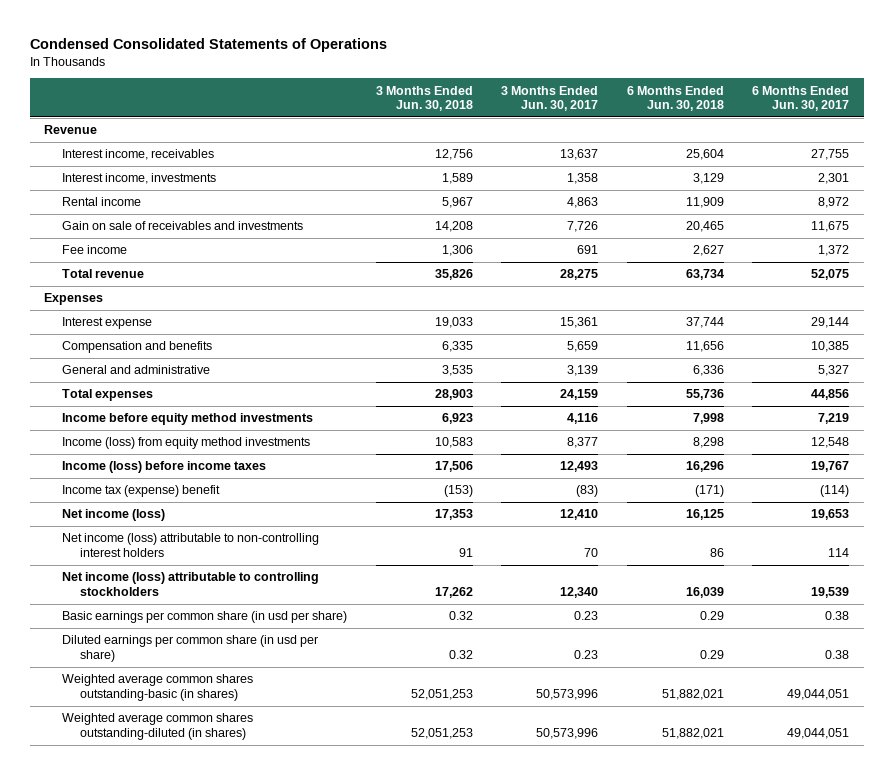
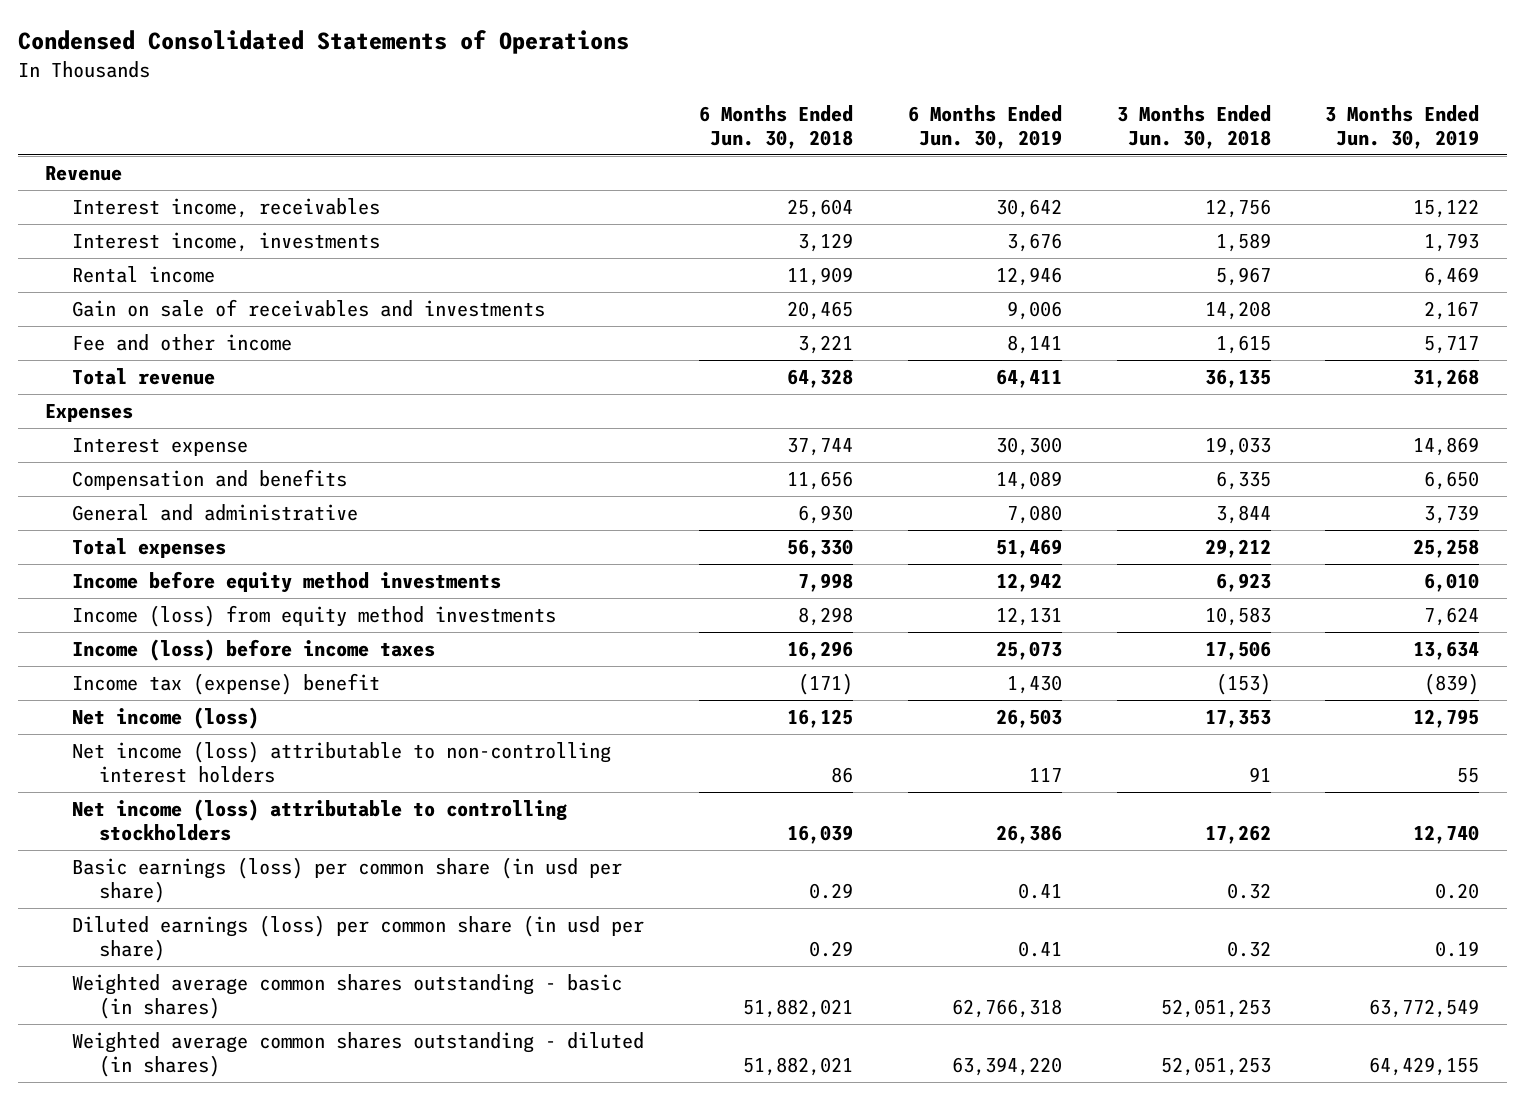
[501,85,599,112] 3 Months Ended Jun. 30, 2017 -> none
[752,85,850,112] 6 Months Ended Jun. 30, 2017 -> none
none -> [907,104,1062,149] 6 Months Ended Jun. 30, 2019
none -> [1325,104,1480,149] 3 Months Ended Jun. 30, 2019
[62,245,128,255] Fee income -> [72,334,293,352] Fee and other income
[441,245,473,257] 1,306 -> [1215,335,1271,355] 1,615
[692,245,724,257] 2,627 -> [798,335,854,355] 3,221
[434,269,473,281] 35,826 -> [1204,369,1271,389] 36,135
[685,269,724,281] 63,734 -> [787,369,854,389] 64,328
[441,365,473,377] 3,535 -> [1215,505,1271,525] 3,844
[692,365,724,377] 6,336 -> [798,505,854,525] 6,930
[434,389,473,401] 28,903 -> [1204,539,1271,559] 29,212
[685,389,724,401] 55,736 -> [787,539,854,559] 56,330
[62,611,348,624] Basic earnings per common share (in usd per share) -> [72,857,623,903] Basic earnings (loss) per common share (in usd per share)
[62,635,319,662] Diluted earnings per common share (in usd per share) -> [72,915,645,961] Diluted earnings (loss) per common share (in usd per share)
[62,674,254,701] Weighted average common shares outstanding-basic (in shares) -> [72,974,623,1019] Weighted average common shares outstanding - basic (in shares)
[62,713,254,740] Weighted average common shares outstanding-diluted (in shares) -> [72,1032,645,1077] Weighted average common shares outstanding - diluted (in shares)

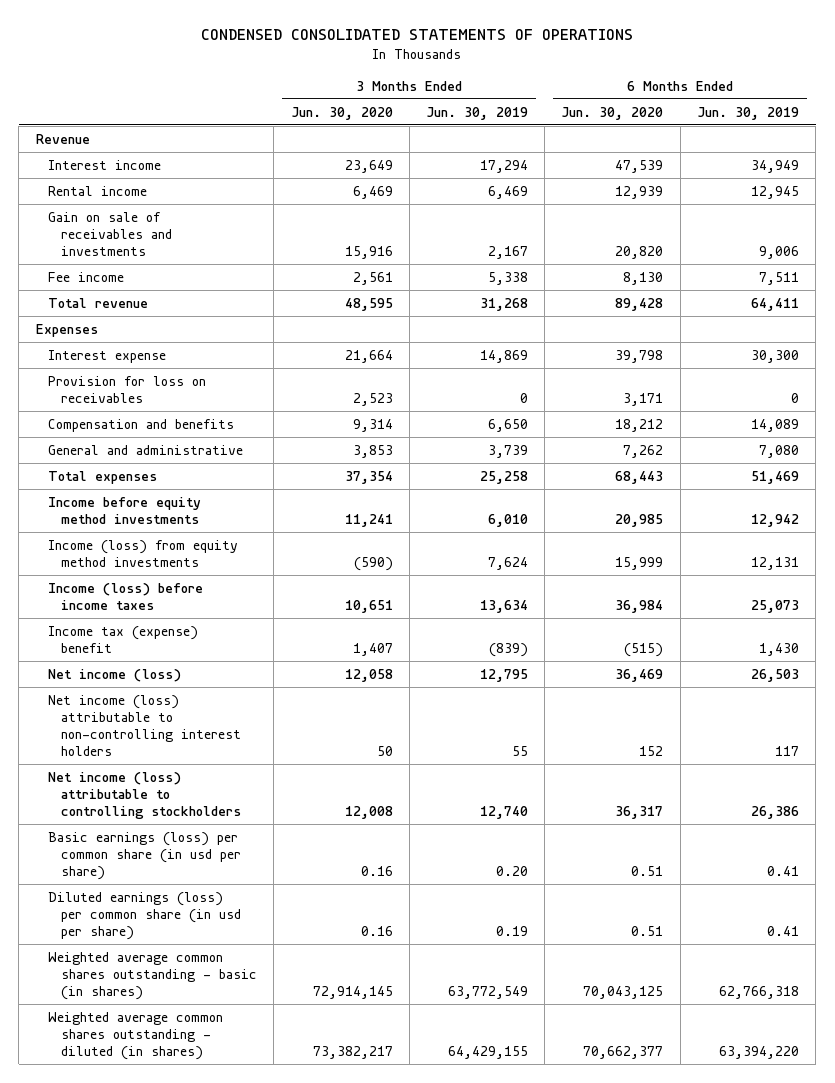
[17,30,629,55] Condensed Consolidated Statements of Operations -> [201,29,634,41] CONDENSED CONSOLIDATED STATEMENTS OF OPERATIONS
[699,104,854,149] 6 Months Ended Jun. 30, 2018 -> none
[1116,104,1271,149] 3 Months Ended Jun. 30, 2018 -> none
none -> [290,106,393,120] Jun. 30, 2020
none -> [561,106,664,120] Jun. 30, 2020
[72,232,381,253] Interest income, investments -> none
[72,198,381,219] Interest income, receivables -> [48,159,162,170] Interest income
[995,199,1062,219] 30,642 -> [750,159,799,173] 34,949
[1413,199,1480,219] 15,122 -> [479,159,528,173] 17,294
[995,267,1062,287] 12,946 -> [750,185,799,199] 12,945
[72,334,293,352] Fee and other income -> [48,271,125,282] Fee income
[1006,335,1062,355] 8,141 -> [758,271,799,285] 7,511
[1424,336,1480,355] 5,717 -> [487,271,528,285] 5,338
none -> [48,375,207,403] Provision for loss on receivables

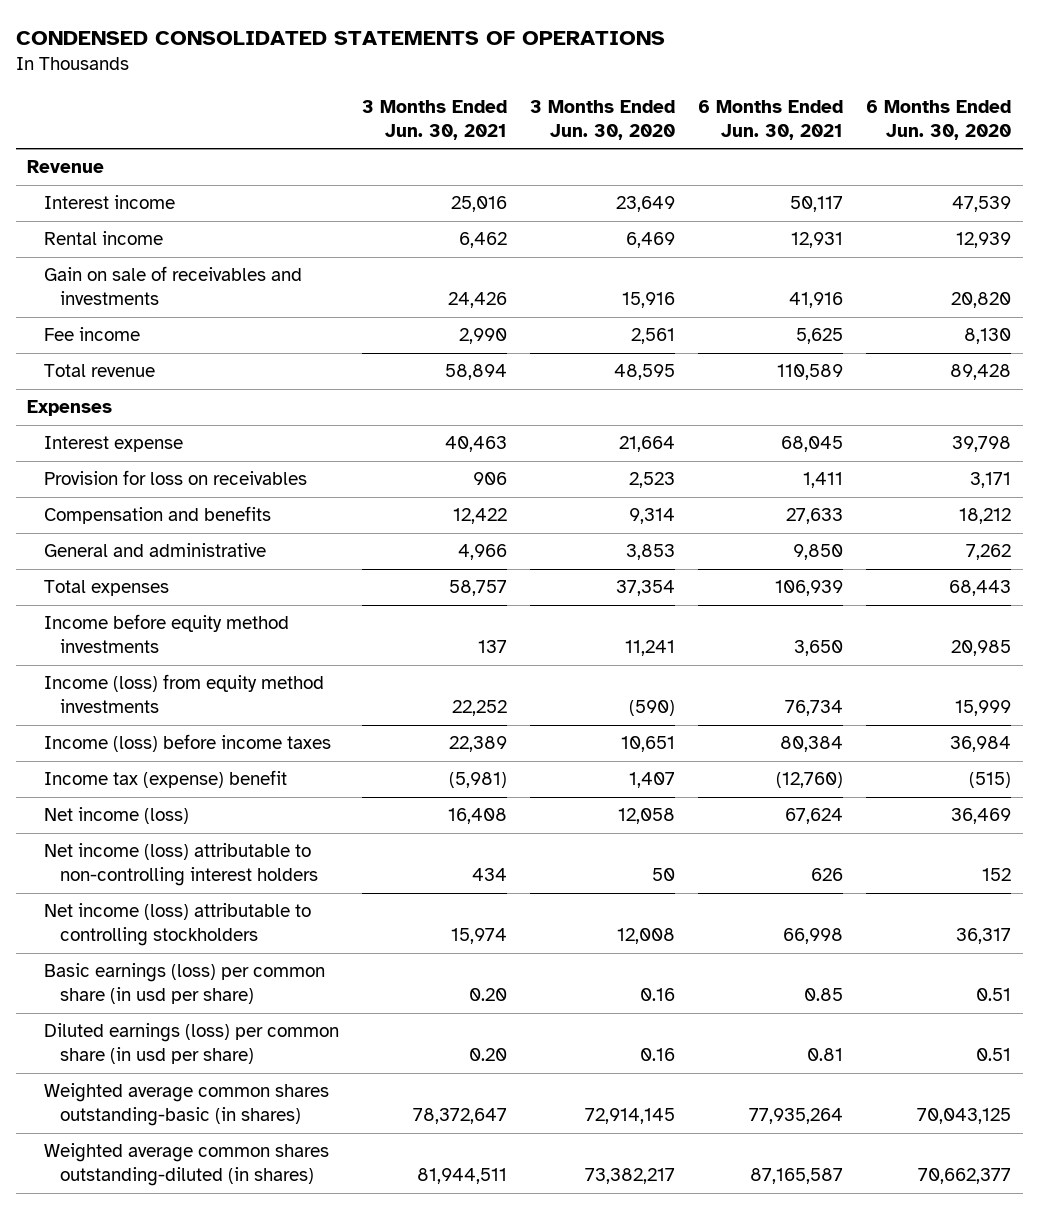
[425,106,528,120] Jun. 30, 2019 -> none
[696,106,799,120] Jun. 30, 2019 -> none
none -> [361,99,507,140] 3 Months Ended Jun. 30, 2021
none -> [698,99,844,140] 6 Months Ended Jun. 30, 2021
[48,951,258,1000] Weighted average common shares outstanding - basic (in shares) -> [43,1083,329,1127] Weighted average common shares outstanding-basic (in shares)
[48,1011,224,1060] Weighted average common shares outstanding - diluted (in shares) -> [43,1143,329,1187] Weighted average common shares outstanding-diluted (in shares)

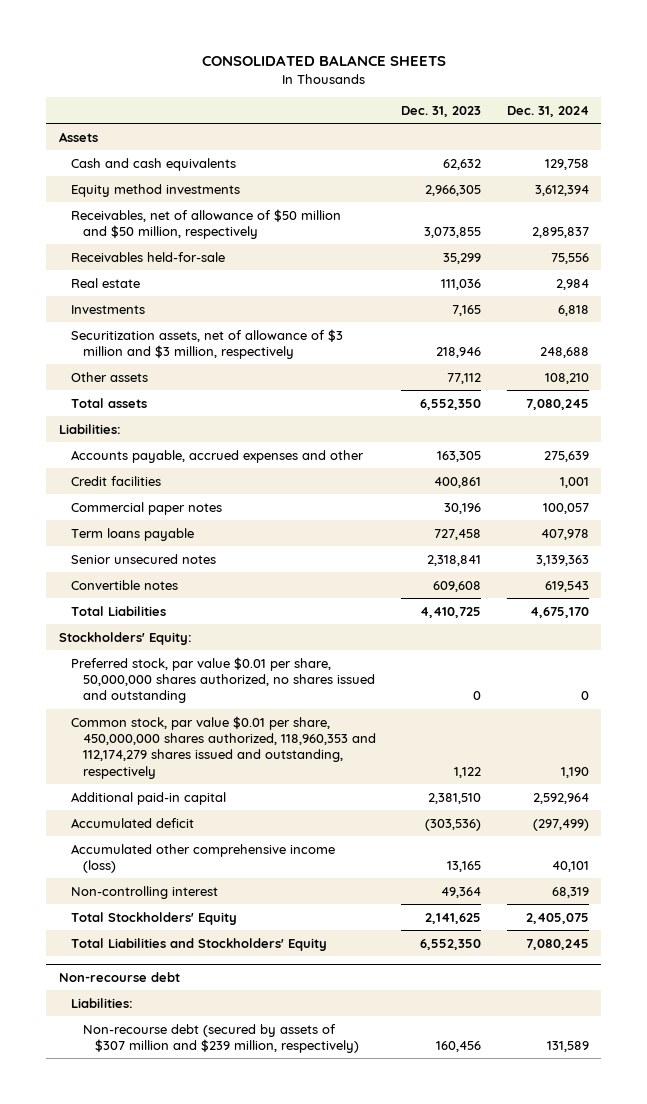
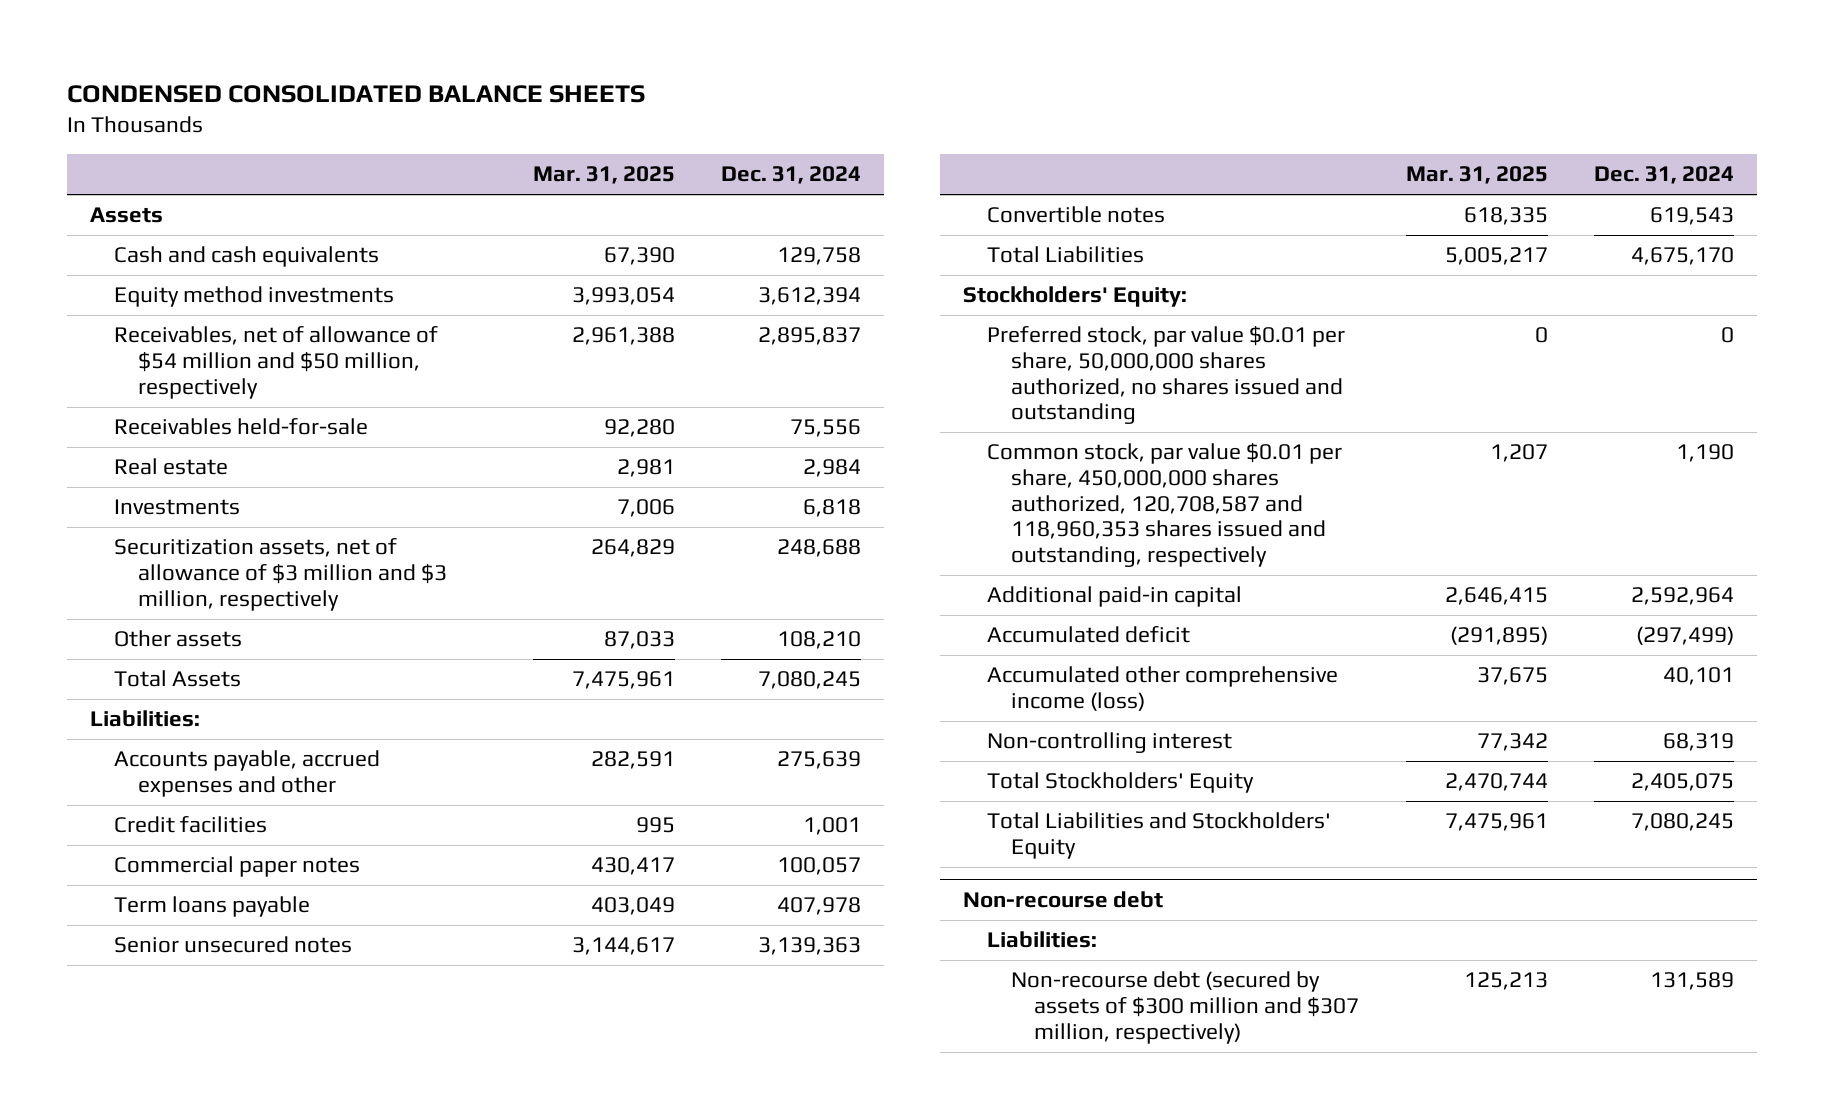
[201,55,446,67] CONSOLIDATED BALANCE SHEETS -> [67,84,646,103] CONDENSED CONSOLIDATED BALANCE SHEETS
[401,105,482,117] Dec. 31, 2023 -> none
none -> [532,166,675,185] Mar. 31, 2025
[70,208,341,240] Receivables, net of allowance of $50 million and $50 million, respectively -> [113,326,438,399] Receivables, net of allowance of $54 million and $50 million, respectively
[70,397,147,408] Total assets -> [113,670,241,688] Total Assets
[70,715,376,779] Common stock, par value $0.01 per share, 450,000,000 shares authorized, 118,960,353 and 112,174,279 shares issued and outstanding, respectively -> [986,443,1342,568] Common stock, par value $0.01 per share, 450,000,000 shares authorized, 120,708,587 and 118,960,353 shares issued and outstanding, respectively
[82,1023,359,1054] Non-recourse debt (secured by assets of $307 million and $239 million, respectively) -> [1010,971,1360,1044] Non-recourse debt (secured by assets of $300 million and $307 million, respectively)

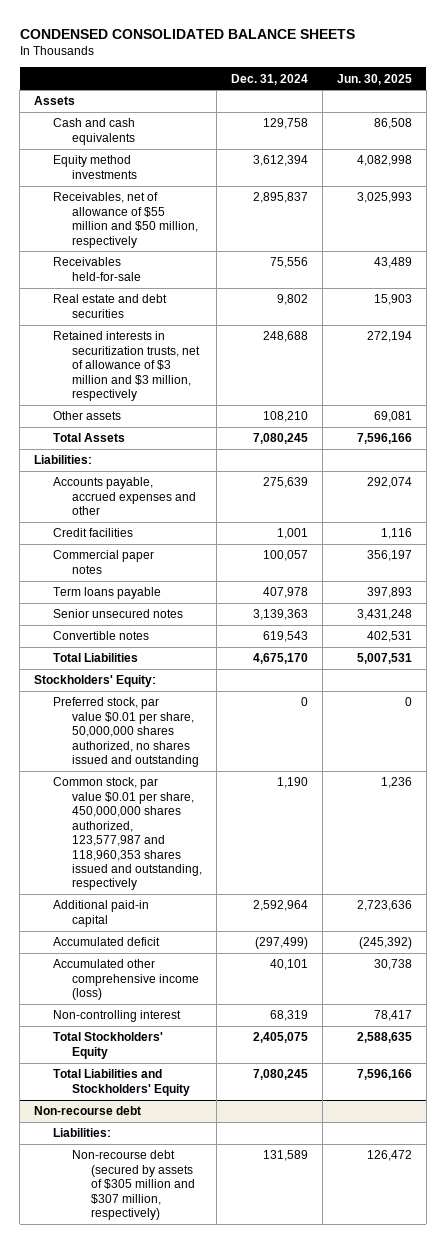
[532,166,675,185] Mar. 31, 2025 -> none
none -> [336,73,412,85] Jun. 30, 2025
[113,326,438,399] Receivables, net of allowance of $54 million and $50 million, respectively -> [52,192,198,248] Receivables, net of allowance of $55 million and $50 million, respectively
[113,458,228,476] Real estate -> none
[113,499,240,516] Investments -> none
none -> [52,294,167,318] Real estate and debt securities
[113,538,447,611] Securitization assets, net of allowance of $3 million and $3 million, respectively -> [52,331,200,402] Retained interests in securitization trusts, net of allowance of $3 million and $3 million, respectively
[986,443,1342,568] Common stock, par value $0.01 per share, 450,000,000 shares authorized, 120,708,587 and 118,960,353 shares issued and outstanding, respectively -> [52,777,202,891] Common stock, par value $0.01 per share, 450,000,000 shares authorized, 123,577,987 and 118,960,353 shares issued and outstanding, respectively
[1010,971,1360,1044] Non-recourse debt (secured by assets of $300 million and $307 million, respectively) -> [71,1150,195,1221] Non-recourse debt (secured by assets of $305 million and $307 million, respectively)

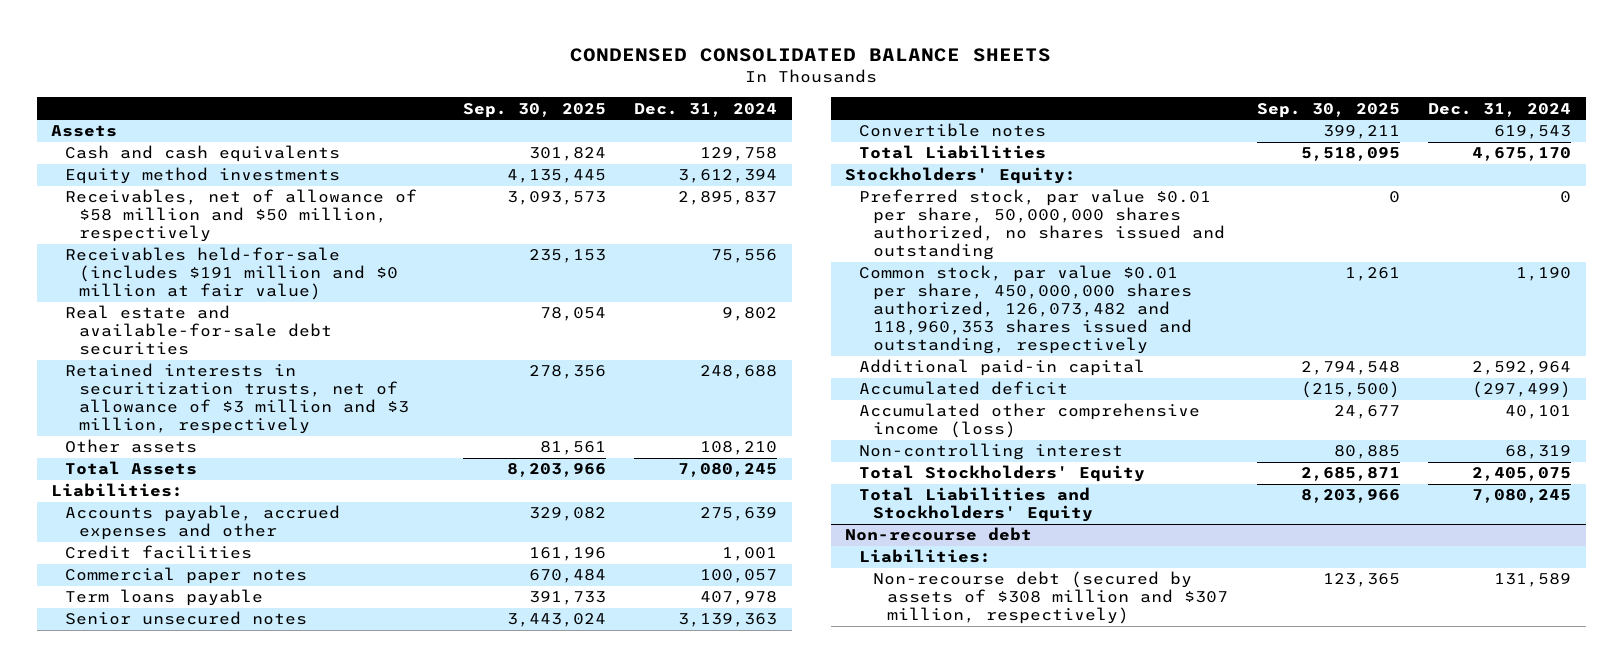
[336,73,412,85] Jun. 30, 2025 -> none
none -> [462,102,606,118] Sep. 30, 2025
[52,192,198,248] Receivables, net of allowance of $55 million and $50 million, respectively -> [65,189,418,243] Receivables, net of allowance of $58 million and $50 million, respectively
[52,257,141,281] Receivables held-for-sale -> [65,247,399,301] Receivables held-for-sale (includes $191 million and $0 million at fair value)
[52,294,167,318] Real estate and debt securities -> [65,305,333,356] Real estate and available-for-sale debt securities
[52,777,202,891] Common stock, par value $0.01 per share, 450,000,000 shares authorized, 123,577,987 and 118,960,353 shares issued and outstanding, respectively -> [858,265,1193,355] Common stock, par value $0.01 per share, 450,000,000 shares authorized, 126,073,482 and 118,960,353 shares issued and outstanding, respectively
[71,1150,195,1221] Non-recourse debt (secured by assets of $305 million and $307 million, respectively) -> [873,571,1229,625] Non-recourse debt (secured by assets of $308 million and $307 million, respectively)

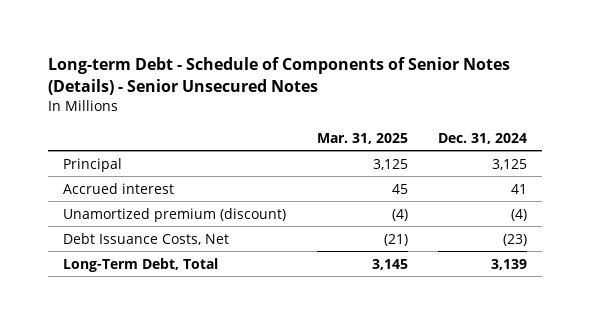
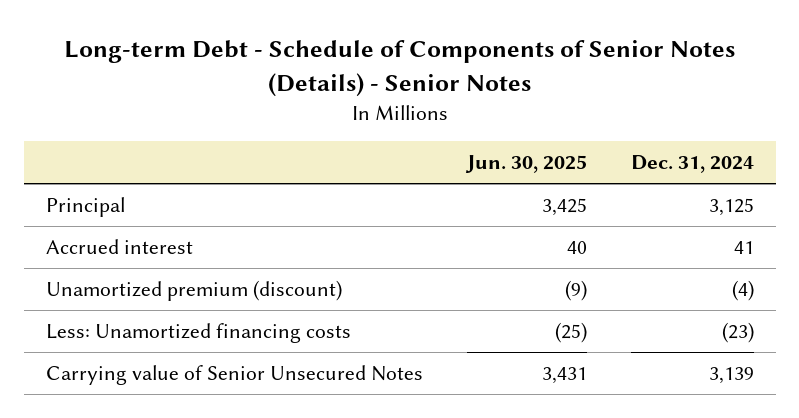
[48,57,511,96] Long-term Debt - Schedule of Components of Senior Notes (Details) - Senior Unsecured Notes -> [63,40,735,97] Long-term Debt - Schedule of Components of Senior Notes (Details) - Senior Notes
[316,132,408,144] Mar. 31, 2025 -> none
none -> [464,155,587,174] Jun. 30, 2025
[63,232,230,245] Debt Issuance Costs, Net -> [45,323,351,344] Less: Unamortized financing costs
[63,257,219,272] Long-Term Debt, Total -> [45,365,423,386] Carrying value of Senior Unsecured Notes

